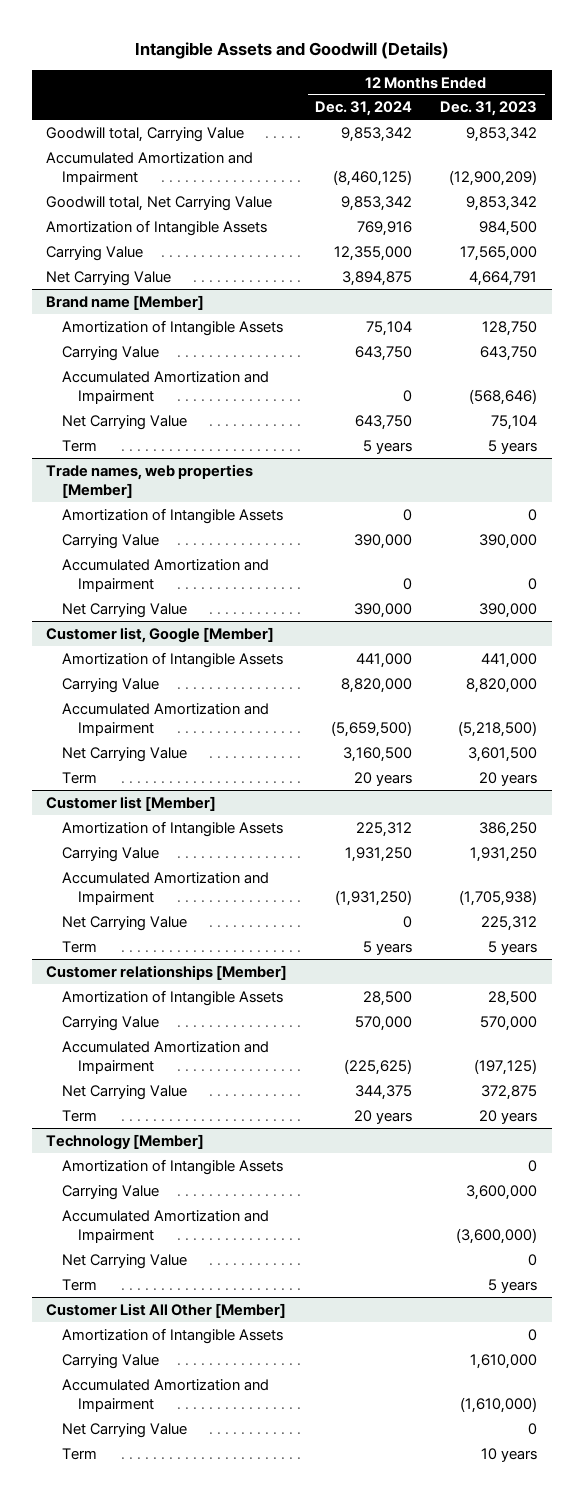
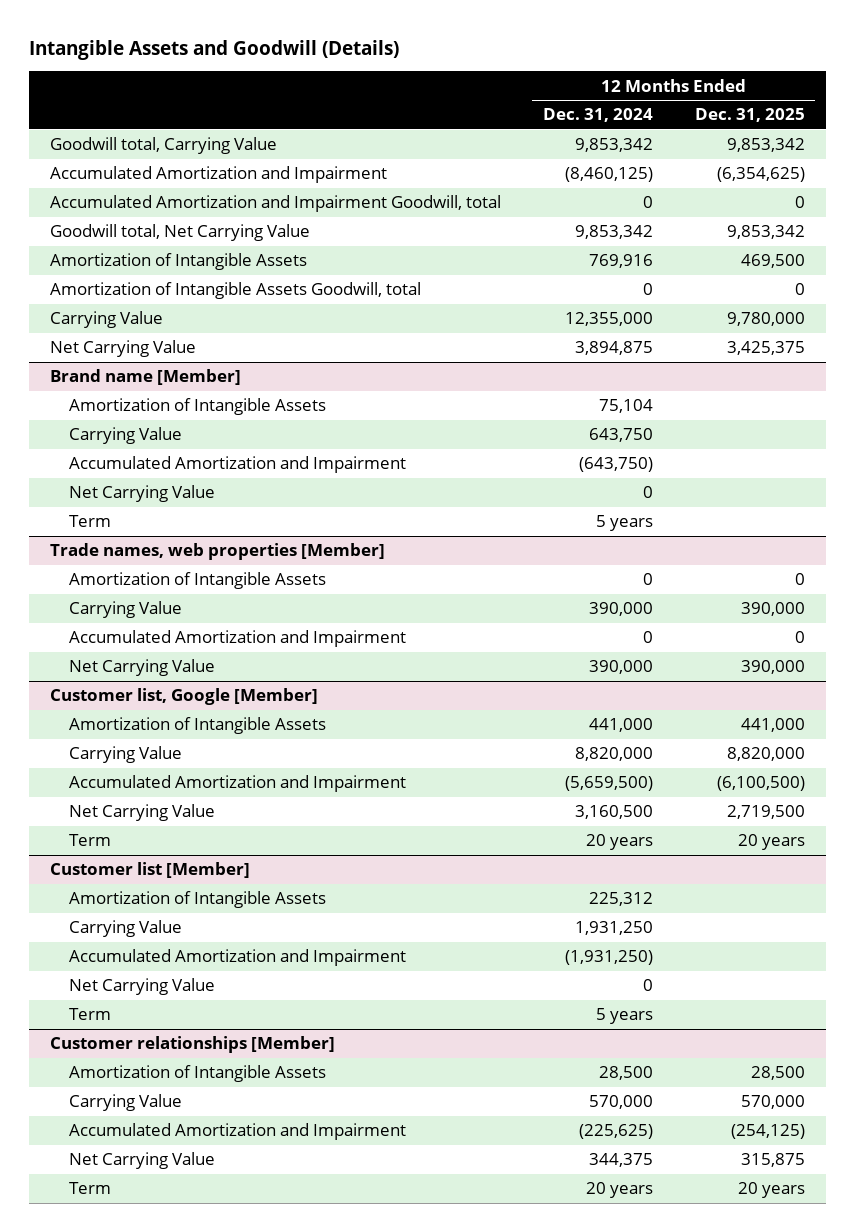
[440,101,538,117] Dec. 31, 2023 -> none
none -> [694,108,805,123] Dec. 31, 2025
none -> [50,195,502,213] Accumulated Amortization and Impairment Goodwill, total
none -> [50,282,422,300] Amortization of Intangible Assets Goodwill, total
[403,389,413,402] 0 -> [578,457,653,473] (643,750)
[355,414,413,430] 643,750 -> [642,486,653,499] 0
[45,1133,204,1150] Technology [Member] -> none
[61,1158,283,1175] Amortization of Intangible Assets -> none
[61,1184,159,1200] Carrying Value -> none
[61,1209,269,1243] Accumulated Amortization and Impairment -> none
[61,1253,187,1269] Net Carrying Value -> none
[61,1278,97,1291] Term -> none
[45,1302,286,1318] Customer List All Other [Member] -> none
[61,1327,283,1344] Amortization of Intangible Assets -> none
[61,1353,159,1369] Carrying Value -> none
[61,1378,269,1412] Accumulated Amortization and Impairment -> none
[61,1422,187,1438] Net Carrying Value -> none
[61,1447,97,1460] Term -> none

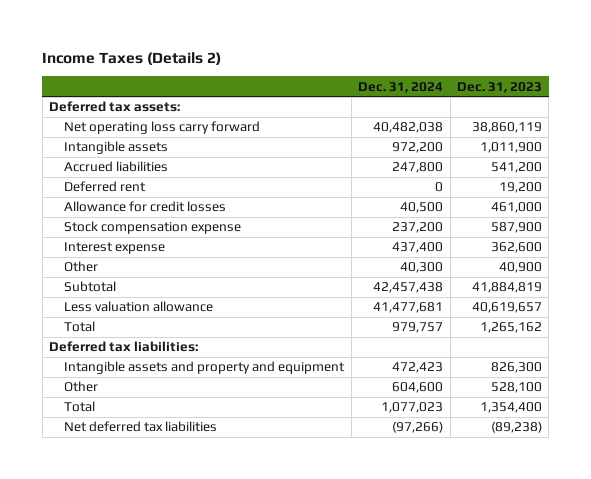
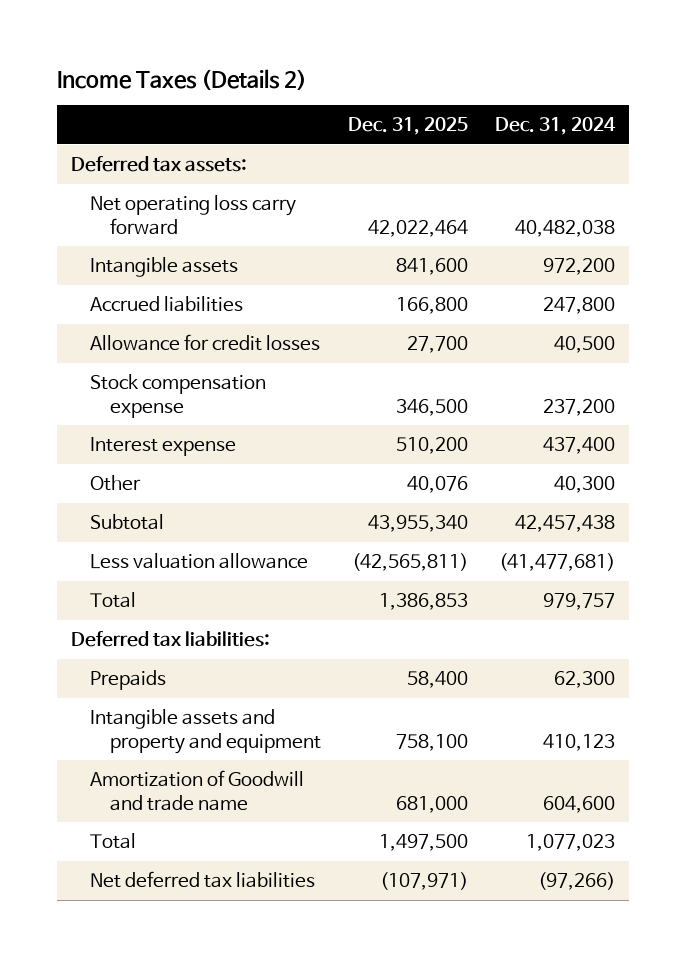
[456,81,542,93] Dec. 31, 2023 -> none
none -> [348,117,469,136] Dec. 31, 2025
[64,181,147,193] Deferred rent -> none
[373,302,444,314] 41,477,681 -> [499,553,616,572] (41,477,681)
none -> [90,670,167,691] Prepaids
[392,362,444,374] 472,423 -> [543,733,616,751] 410,123
[64,381,99,393] Other -> [90,770,305,811] Amortization of Goodwill and trade name

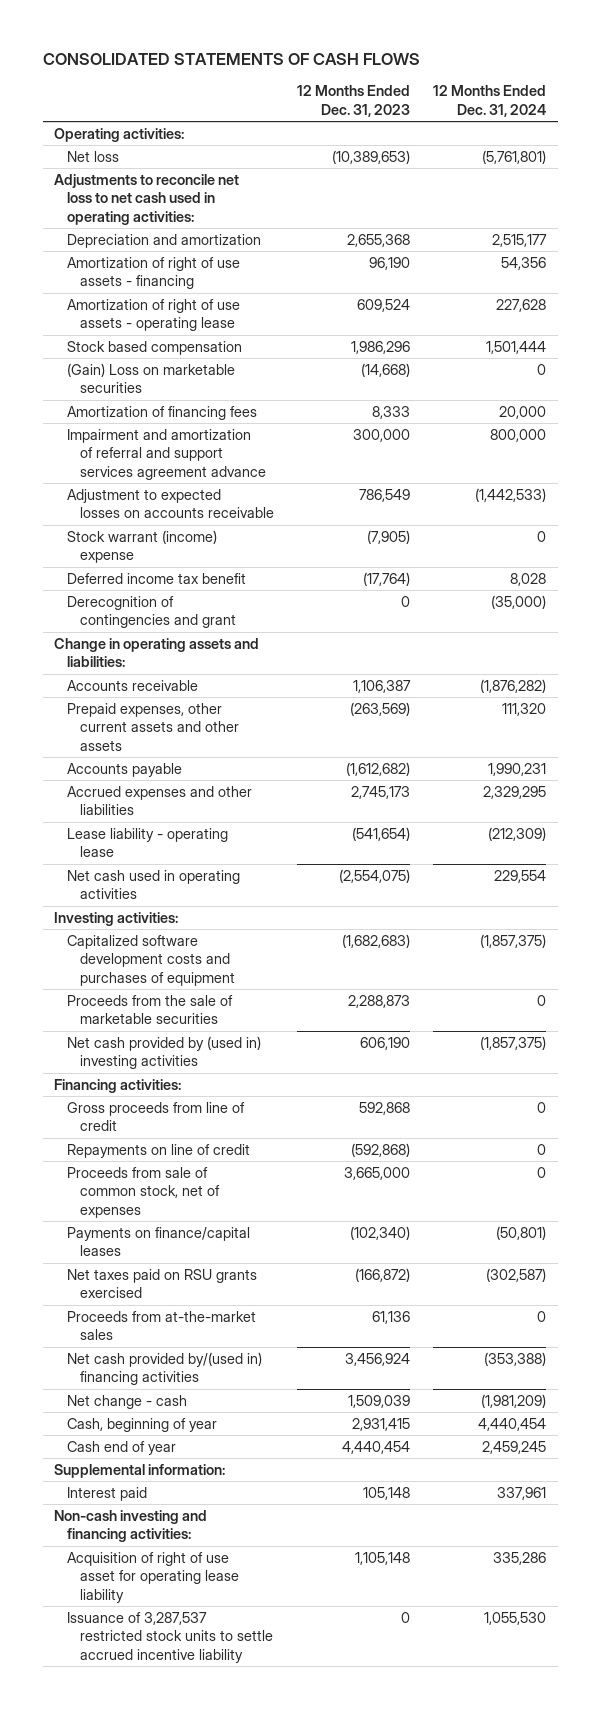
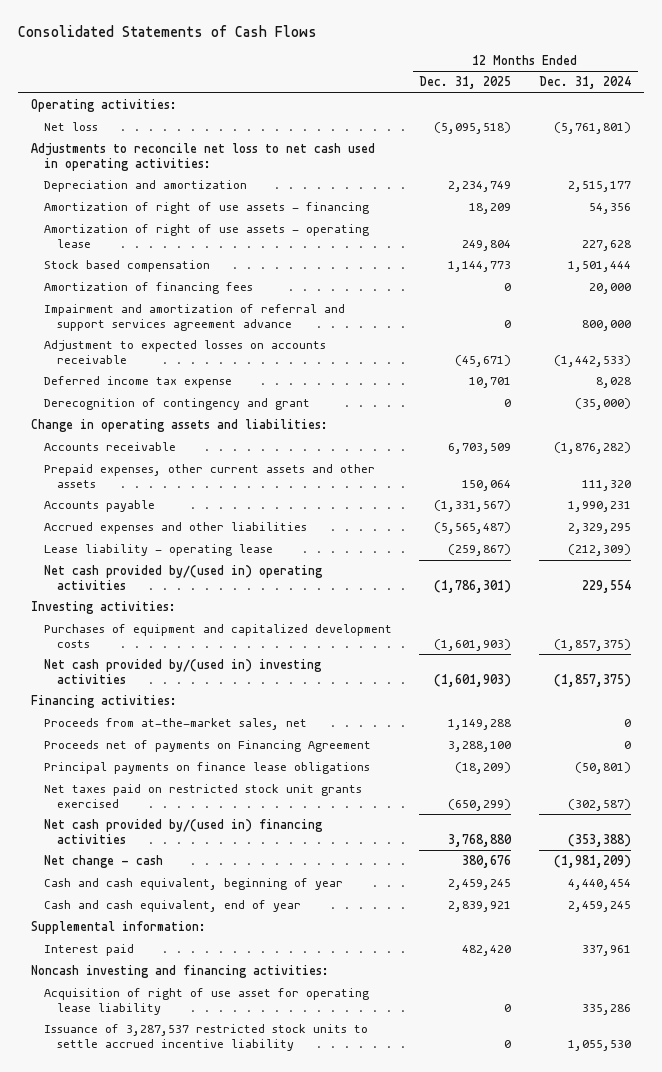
[42,52,420,65] CONSOLIDATED STATEMENTS OF CASH FLOWS -> [17,25,317,38] Consolidated Statements of Cash Flows
[297,85,411,117] 12 Months Ended Dec. 31, 2023 -> none
none -> [419,76,512,90] Dec. 31, 2025
[67,362,236,394] (Gain) Loss on marketable securities -> none
[67,529,218,564] Stock warrant (income) expense -> none
[67,572,247,584] Deferred income tax benefit -> [44,376,233,389] Deferred income tax expense
[67,595,237,629] Derecognition of contingencies and grant -> [44,398,311,411] Derecognition of contingency and grant
[67,869,241,900] Net cash used in operating activities -> [44,565,324,590] Net cash provided by/(used in) operating activities
[67,994,234,1025] Proceeds from the sale of marketable securities -> none
[67,934,236,987] Capitalized software development costs and purchases of equipment -> [44,624,393,648] Purchases of equipment and capitalized development costs
[67,1035,262,1070] Net cash provided by (used in) investing activities -> [44,659,323,684] Net cash provided by/(used in) investing activities
[67,1101,246,1132] Gross proceeds from line of credit -> none
[67,1143,251,1158] Repayments on line of credit -> none
[67,1310,257,1341] Proceeds from at-the-market sales -> none
[67,1166,221,1219] Proceeds from sale of common stock, net of expenses -> [44,718,308,731] Proceeds from at-the-market sales, net
none -> [44,740,372,753] Proceeds net of payments on Financing Agreement
[67,1226,251,1257] Payments on finance/capital leases -> [44,762,371,775] Principal payments on finance lease obligations
[67,1268,258,1299] Net taxes paid on RSU grants exercised -> [44,784,363,808] Net taxes paid on restricted stock unit grants exercised
[67,1417,218,1432] Cash, beginning of year -> [44,878,344,891] Cash and cash equivalent, beginning of year
[67,1440,177,1455] Cash end of year -> [44,900,302,913] Cash and cash equivalent, end of year
[54,1509,208,1543] Non-cash investing and financing activities: -> [31,965,330,979] Noncash investing and financing activities:

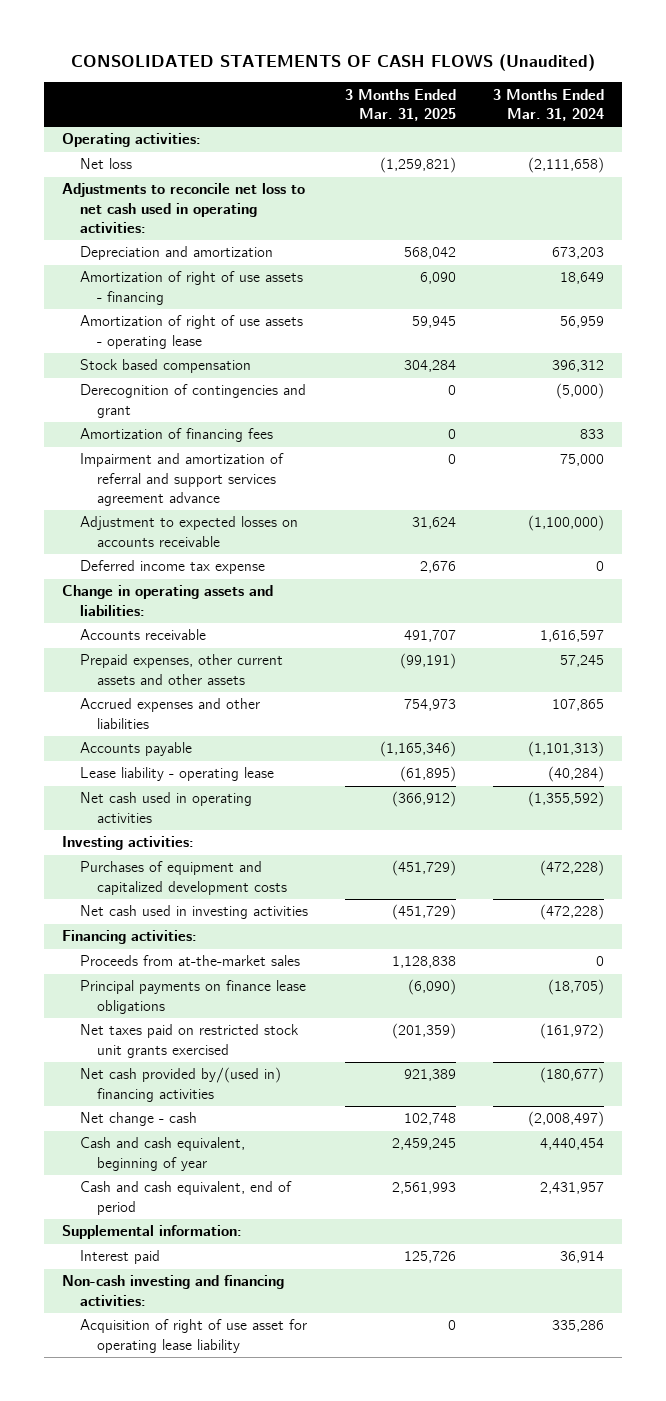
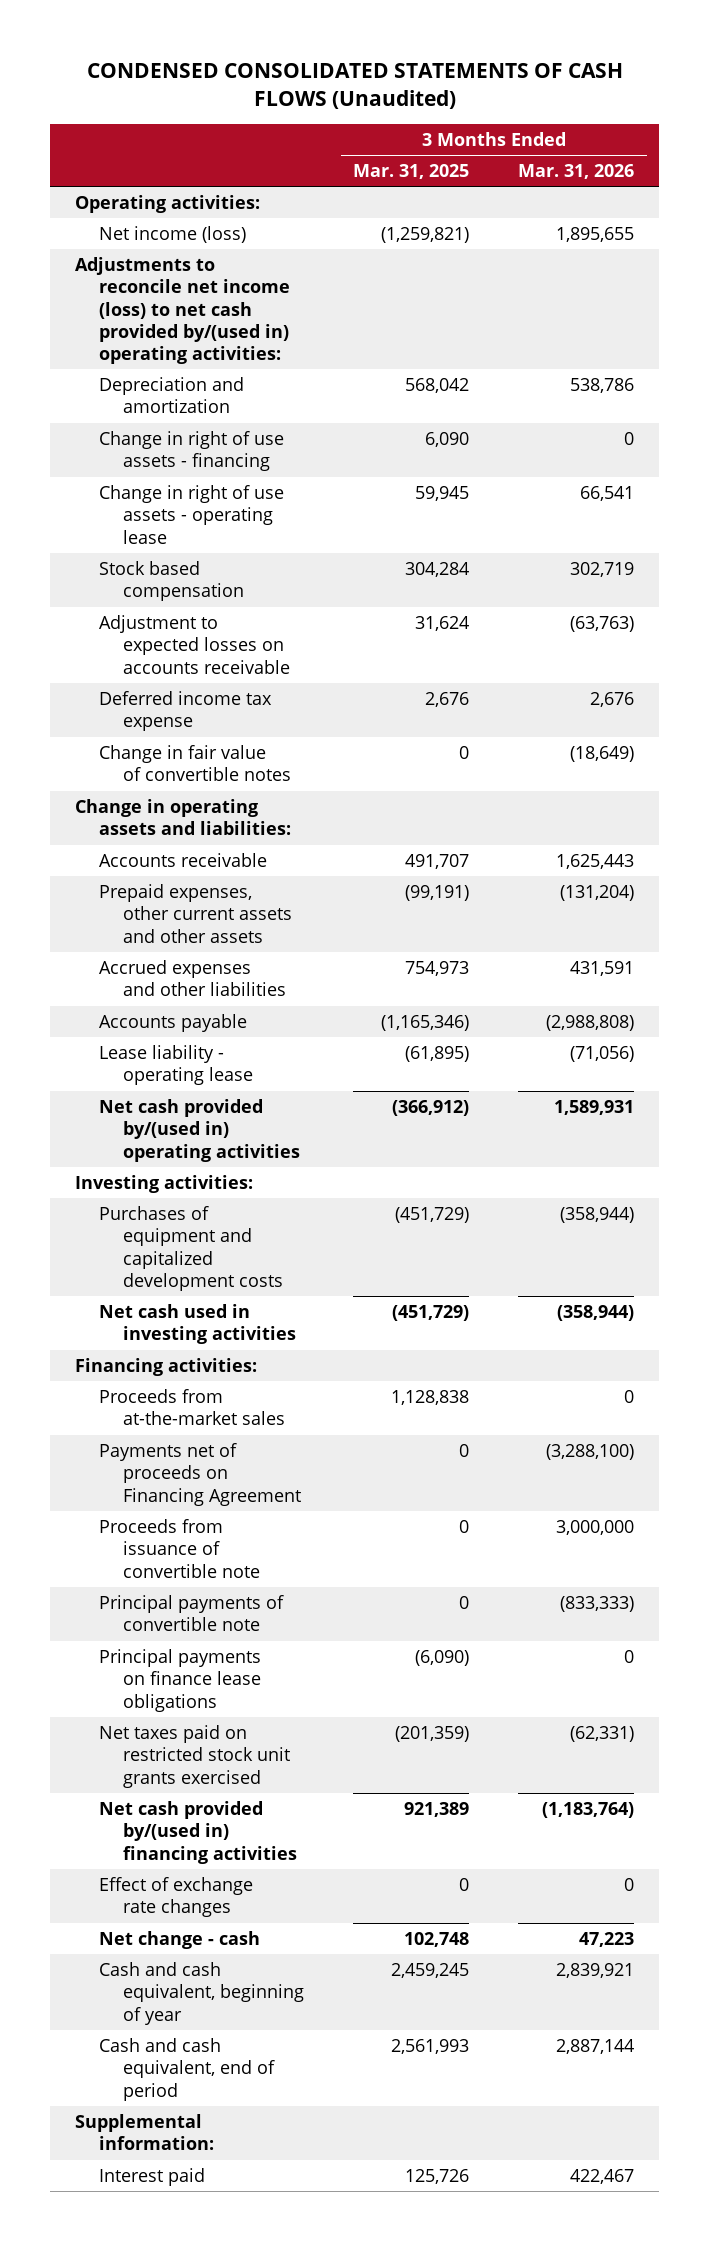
[70,54,595,72] CONSOLIDATED STATEMENTS OF CASH FLOWS (Unaudited) -> [86,62,623,109] CONDENSED CONSOLIDATED STATEMENTS OF CASH FLOWS (Unaudited)
[492,88,604,121] 3 Months Ended Mar. 31, 2024 -> none
none -> [518,164,635,180] Mar. 31, 2026
[79,158,132,170] Net loss -> [98,226,246,244] Net income (loss)
[62,183,306,233] Adjustments to reconcile net loss to net cash used in operating activities: -> [74,257,290,365] Adjustments to reconcile net income (loss) to net cash provided by/(used in) operating activities:
[79,271,303,305] Amortization of right of use assets - financing -> [98,431,284,472] Change in right of use assets - financing
[79,315,303,349] Amortization of right of use assets - operating lease -> [98,485,284,544] Change in right of use assets - operating lease
[79,384,306,418] Derecognition of contingencies and grant -> none
[79,428,273,443] Amortization of financing fees -> none
[79,453,284,506] Impairment and amortization of referral and support services agreement advance -> none
none -> [98,745,291,782] Change in fair value of convertible notes
[79,792,252,823] Net cash used in operating activities -> [98,1099,300,1162] Net cash provided by/(used in) operating activities
none -> [98,1443,301,1506] Payments net of proceeds on Financing Agreement
none -> [98,1519,260,1578] Proceeds from issuance of convertible note
none -> [98,1595,284,1632] Principal payments of convertible note
none -> [98,1877,253,1918] Effect of exchange rate changes
[62,1275,285,1306] Non-cash investing and financing activities: -> none
[79,1319,307,1353] Acquisition of right of use asset for operating lease liability -> none

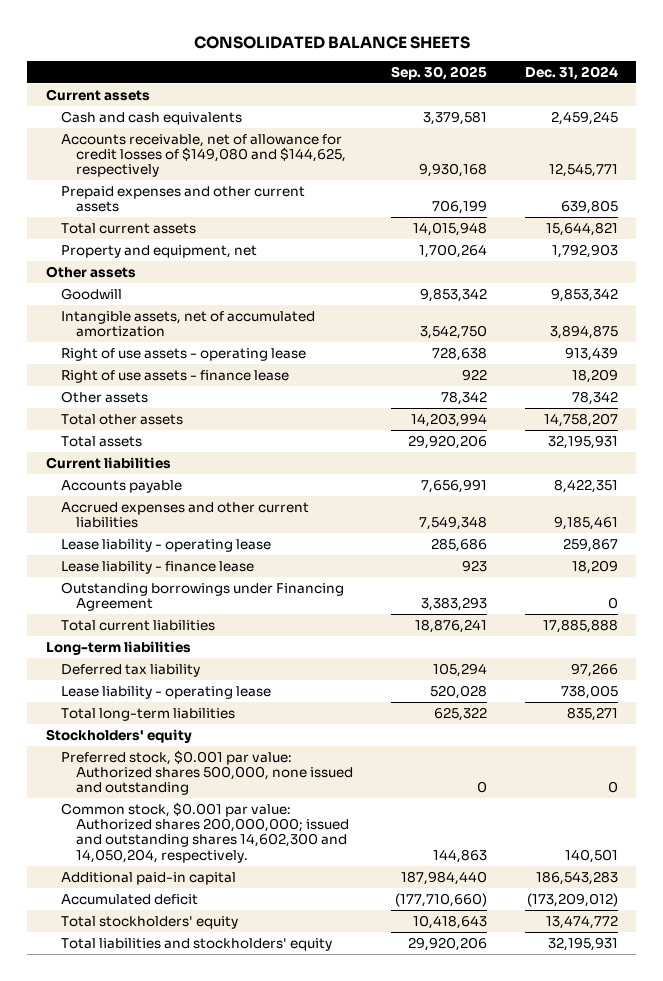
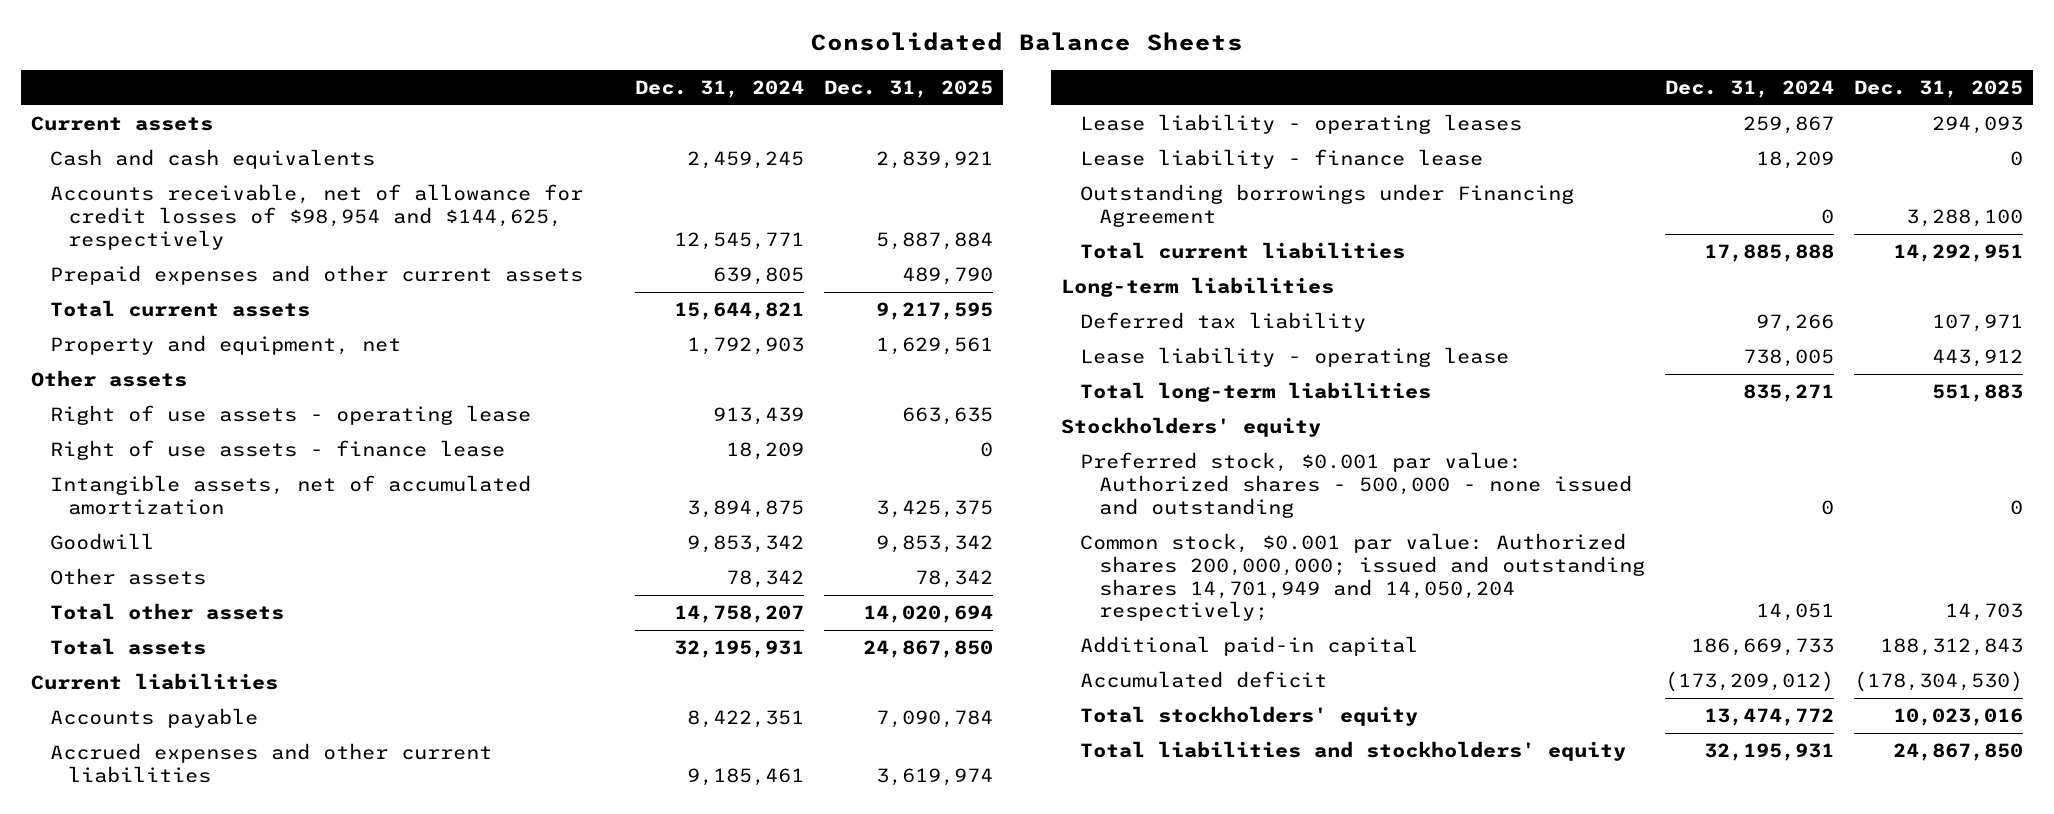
[193,35,470,49] CONSOLIDATED BALANCE SHEETS -> [810,32,1243,52] Consolidated Balance Sheets
[390,65,487,80] Sep. 30, 2025 -> none
none -> [823,79,993,98] Dec. 31, 2025
[60,133,347,178] Accounts receivable, net of allowance for credit losses of $149,080 and $144,625, respectively -> [49,184,583,250] Accounts receivable, net of allowance for credit losses of $98,954 and $144,625, respectively
[60,310,315,338] Intangible assets, net of accumulated amortization -> [49,475,531,516] Intangible assets, net of accumulated amortization
[60,287,122,300] Goodwill -> [49,533,154,551] Goodwill
[60,538,271,552] Lease liability - operating lease -> [1079,114,1522,135] Lease liability - operating leases
[60,749,354,796] Preferred stock, $0.001 par value: Authorized shares 500,000, none issued and outstanding -> [1079,452,1632,518] Preferred stock, $0.001 par value: Authorized shares - 500,000 - none issued and outstanding
[60,801,350,863] Common stock, $0.001 par value: Authorized shares 200,000,000; issued and outstanding shares 14,602,300 and 14,050,204, respectively. -> [1079,533,1645,622] Common stock, $0.001 par value: Authorized shares 200,000,000; issued and outstanding shares 14,701,949 and 14,050,204 respectively;
[564,848,618,863] 140,501 -> [1755,603,1834,622] 14,051
[535,870,618,885] 186,543,283 -> [1690,638,1834,657] 186,669,733

